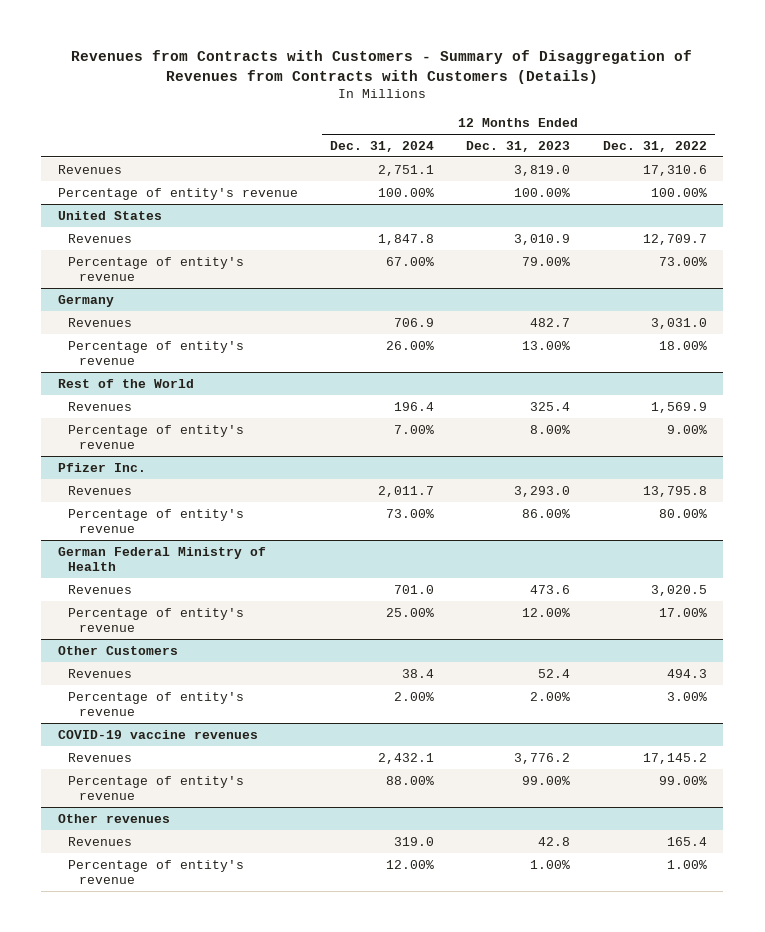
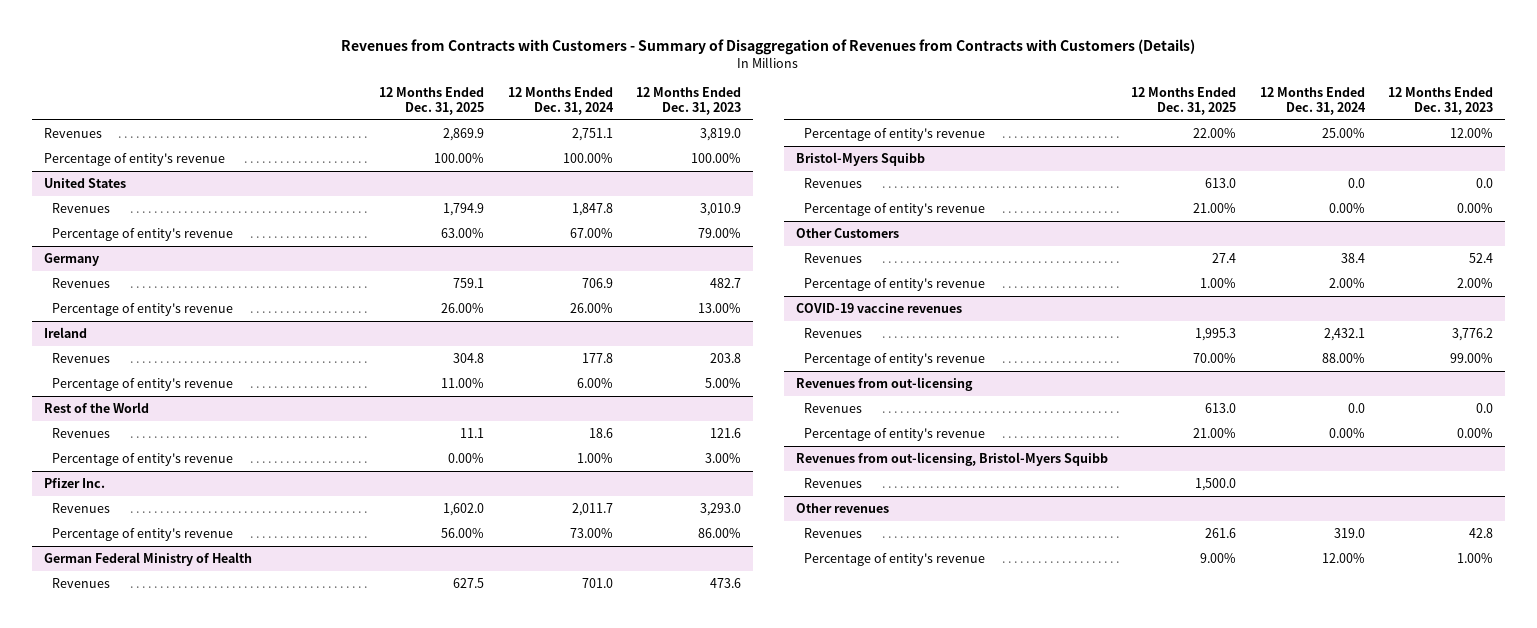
[602,140,707,152] Dec. 31, 2022 -> none
none -> [379,86,485,115] 12 Months Ended Dec. 31, 2025
none -> [43,326,87,338] Ireland
none -> [52,352,111,363] Revenues
none -> [52,377,234,391] Percentage of entity's revenue
[394,401,435,411] 196.4 -> [588,427,613,438] 18.6
[530,401,571,411] 325.4 -> [710,427,742,438] 121.6
[394,424,435,434] 7.00% -> [576,452,613,463] 1.00%
[530,424,571,434] 8.00% -> [705,452,742,463] 3.00%
none -> [795,151,925,166] Bristol-Myers Squibb
none -> [804,177,863,188] Revenues
none -> [804,202,986,216] Percentage of entity's revenue
none -> [795,376,973,391] Revenues from out-licensing
none -> [804,402,863,413] Revenues
none -> [804,427,986,441] Percentage of entity's revenue
none -> [795,451,1108,466] Revenues from out-licensing, Bristol-Myers Squibb
none -> [804,477,863,488] Revenues

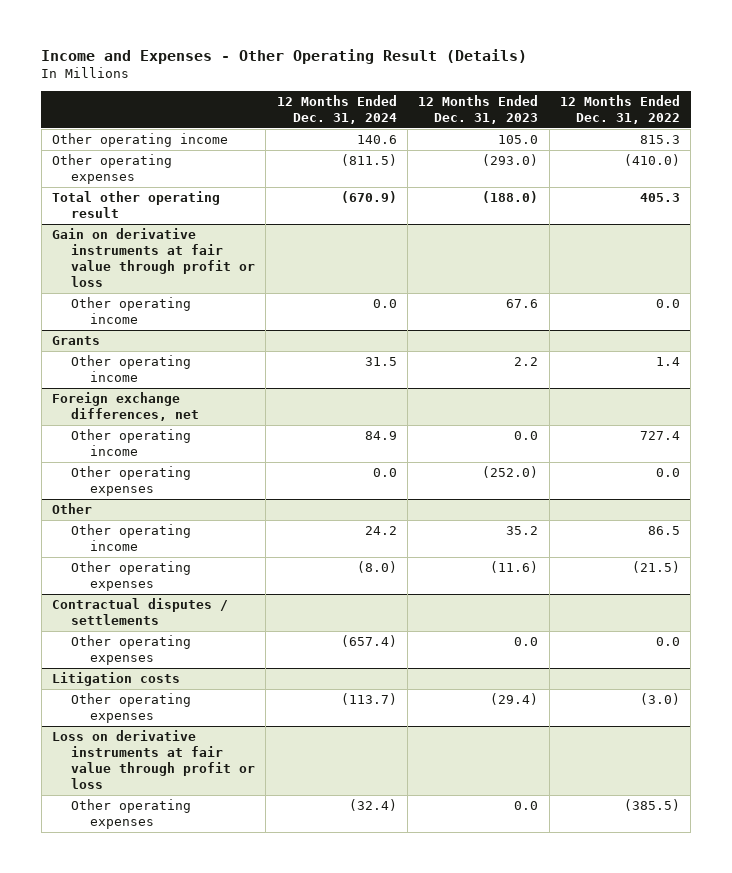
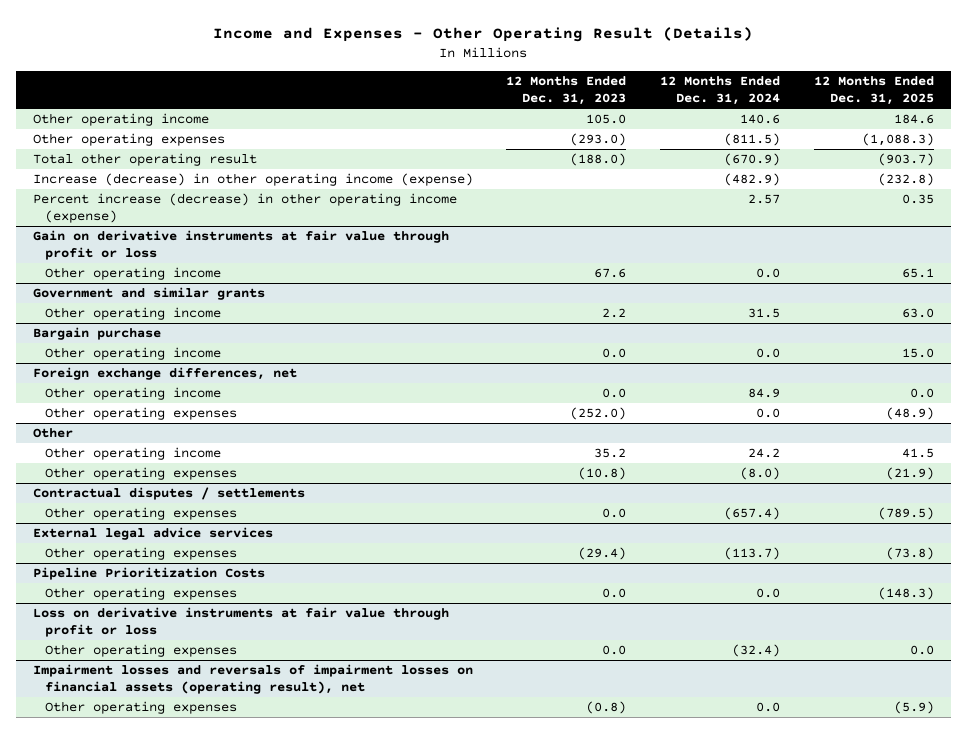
[559,95,680,125] 12 Months Ended Dec. 31, 2022 -> none
none -> [813,76,934,106] 12 Months Ended Dec. 31, 2025
none -> [32,173,473,187] Increase (decrease) in other operating income (expense)
none -> [32,193,457,224] Percent increase (decrease) in other operating income (expense)
[51,336,100,346] Grants -> [32,287,265,301] Government and similar grants
none -> [32,327,161,341] Bargain purchase
none -> [45,347,222,361] Other operating income
[490,561,539,574] (11.6) -> [578,467,627,481] (10.8)
[51,672,180,687] Litigation costs -> [32,527,273,541] External legal advice services
none -> [32,567,265,581] Pipeline Prioritization Costs
none -> [45,587,238,601] Other operating expenses
none -> [32,664,473,695] Impairment losses and reversals of impairment losses on financial assets (operating result), net
none -> [45,701,238,715] Other operating expenses

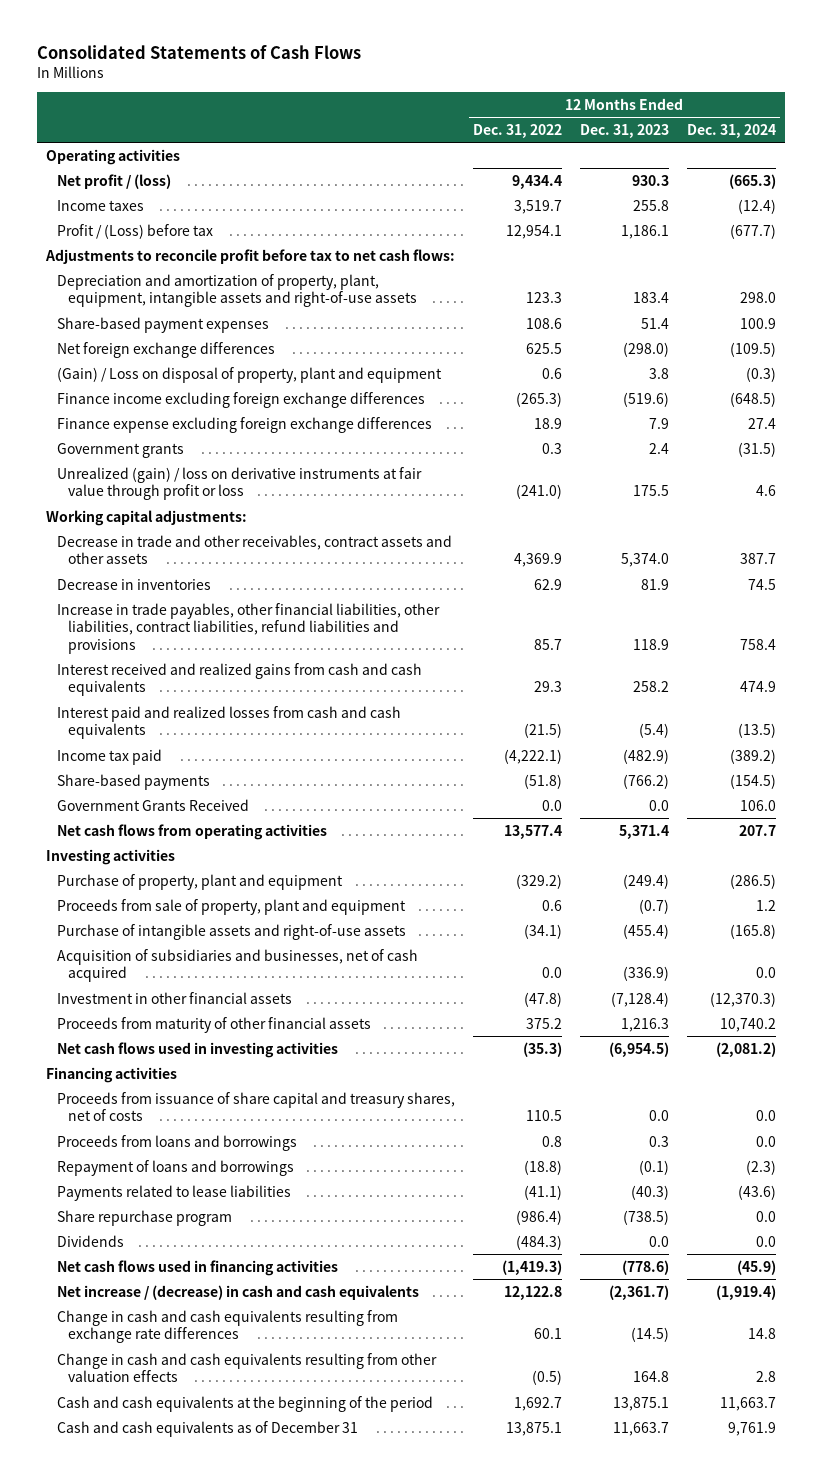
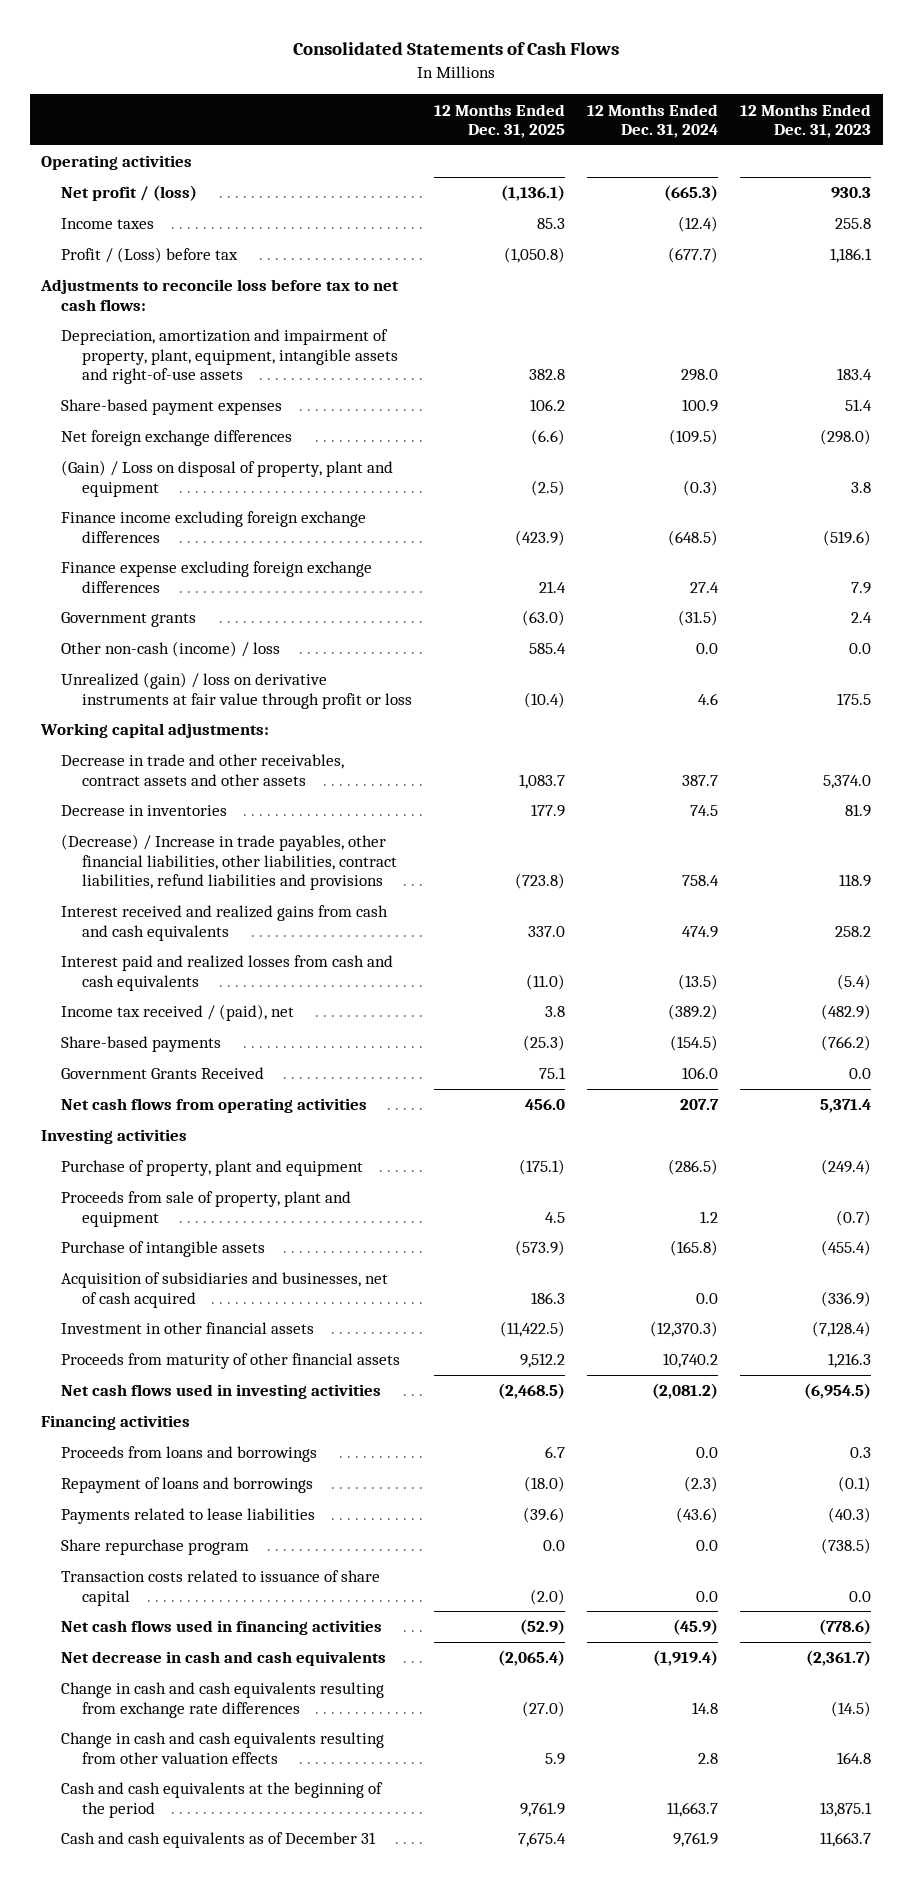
[473,123,563,138] Dec. 31, 2022 -> none
none -> [433,103,565,138] 12 Months Ended Dec. 31, 2025
[44,248,455,264] Adjustments to reconcile profit before tax to net cash flows: -> [39,279,399,311] Adjustments to reconcile loss before tax to net cash flows:
[57,273,418,308] Depreciation and amortization of property, plant, equipment, intangible assets and right-of-use assets -> [61,329,398,385] Depreciation, amortization and impairment of property, plant, equipment, intangible assets and right-of-use assets
none -> [61,641,281,658] Other non-cash (income) / loss
[57,602,441,654] Increase in trade payables, other financial liabilities, other liabilities, contract liabilities, refund liabilities and provisions -> [61,834,397,891] (Decrease) / Increase in trade payables, other financial liabilities, other liabilities, contract liabilities, refund liabilities and provisions
[57,748,163,765] Income tax paid -> [61,1004,295,1022] Income tax received / (paid), net
[57,923,407,940] Purchase of intangible assets and right-of-use assets -> [61,1241,266,1258] Purchase of intangible assets
[57,1091,456,1122] Proceeds from issuance of share capital and treasury shares, net of costs -> none
[57,1234,125,1247] Dividends -> none
none -> [61,1570,381,1606] Transaction costs related to issuance of share capital
[57,1284,420,1300] Net increase / (decrease) in cash and cash equivalents -> [61,1651,387,1667] Net decrease in cash and cash equivalents

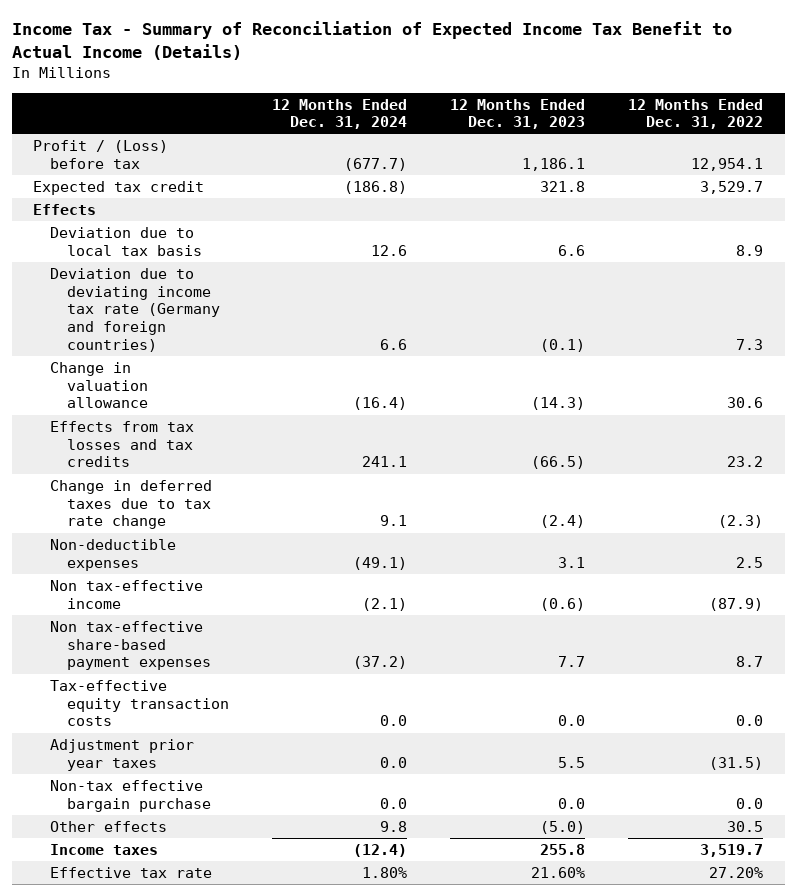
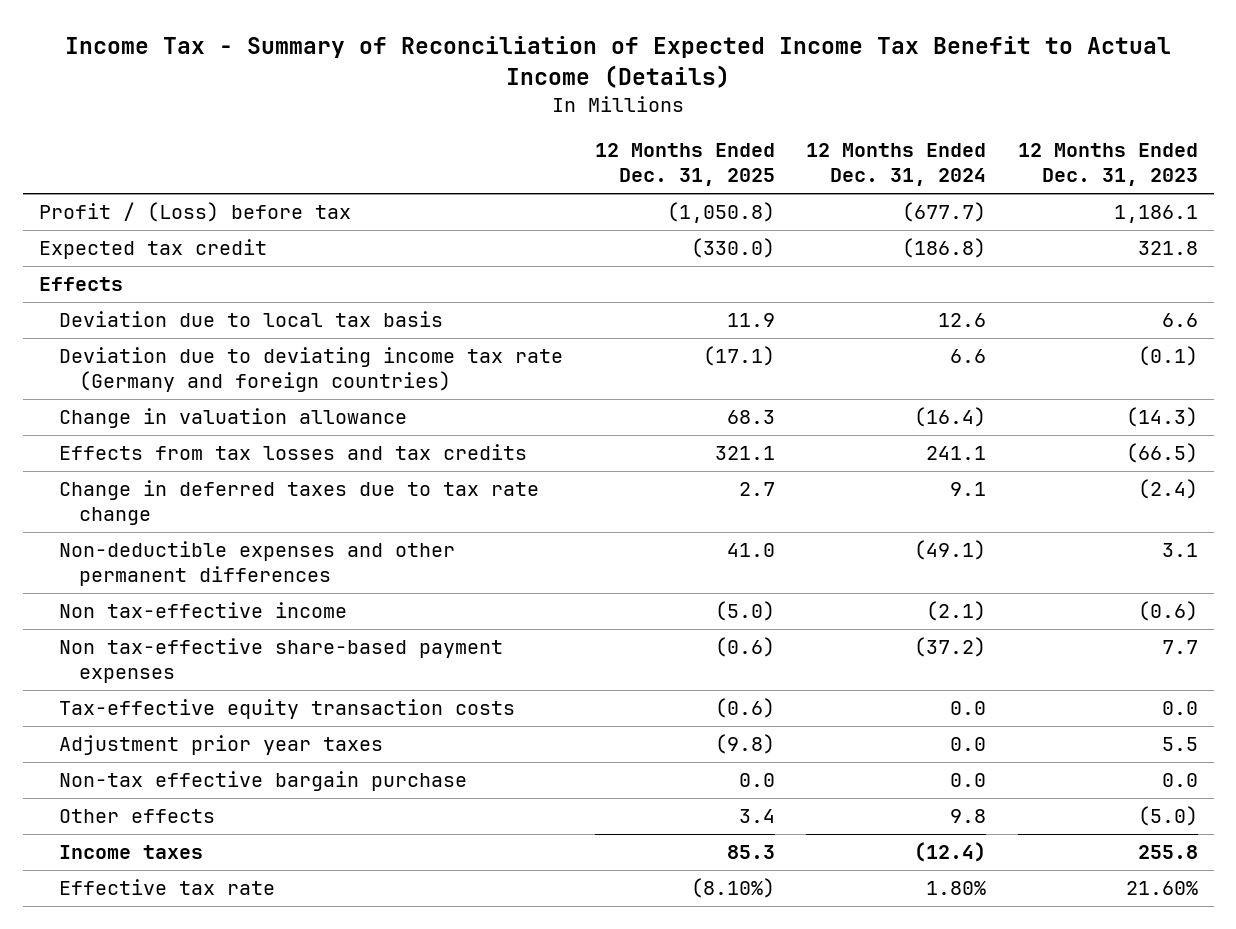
[628,98,764,130] 12 Months Ended Dec. 31, 2022 -> none
none -> [594,143,775,187] 12 Months Ended Dec. 31, 2025
[50,538,177,571] Non-deductible expenses -> [59,541,456,587] Non-deductible expenses and other permanent differences

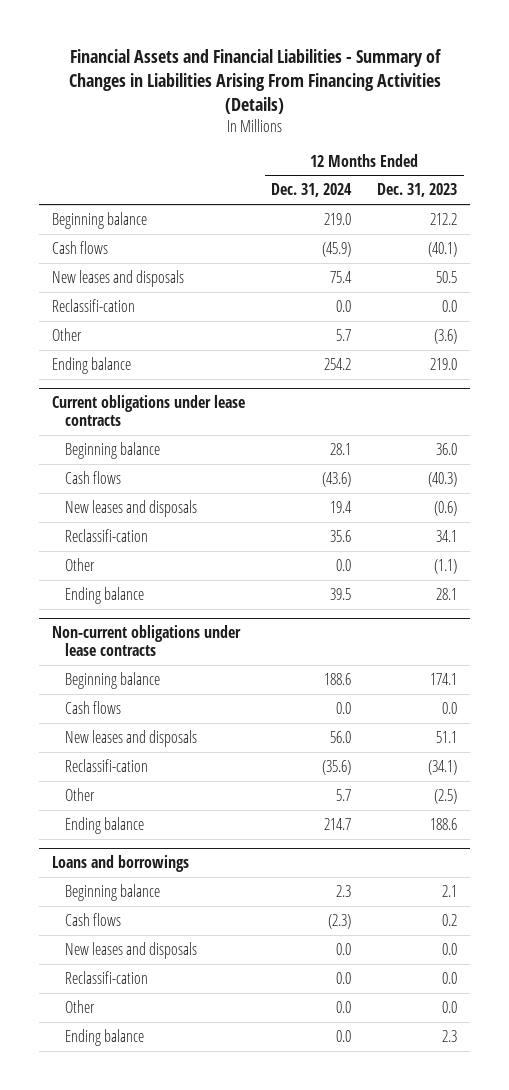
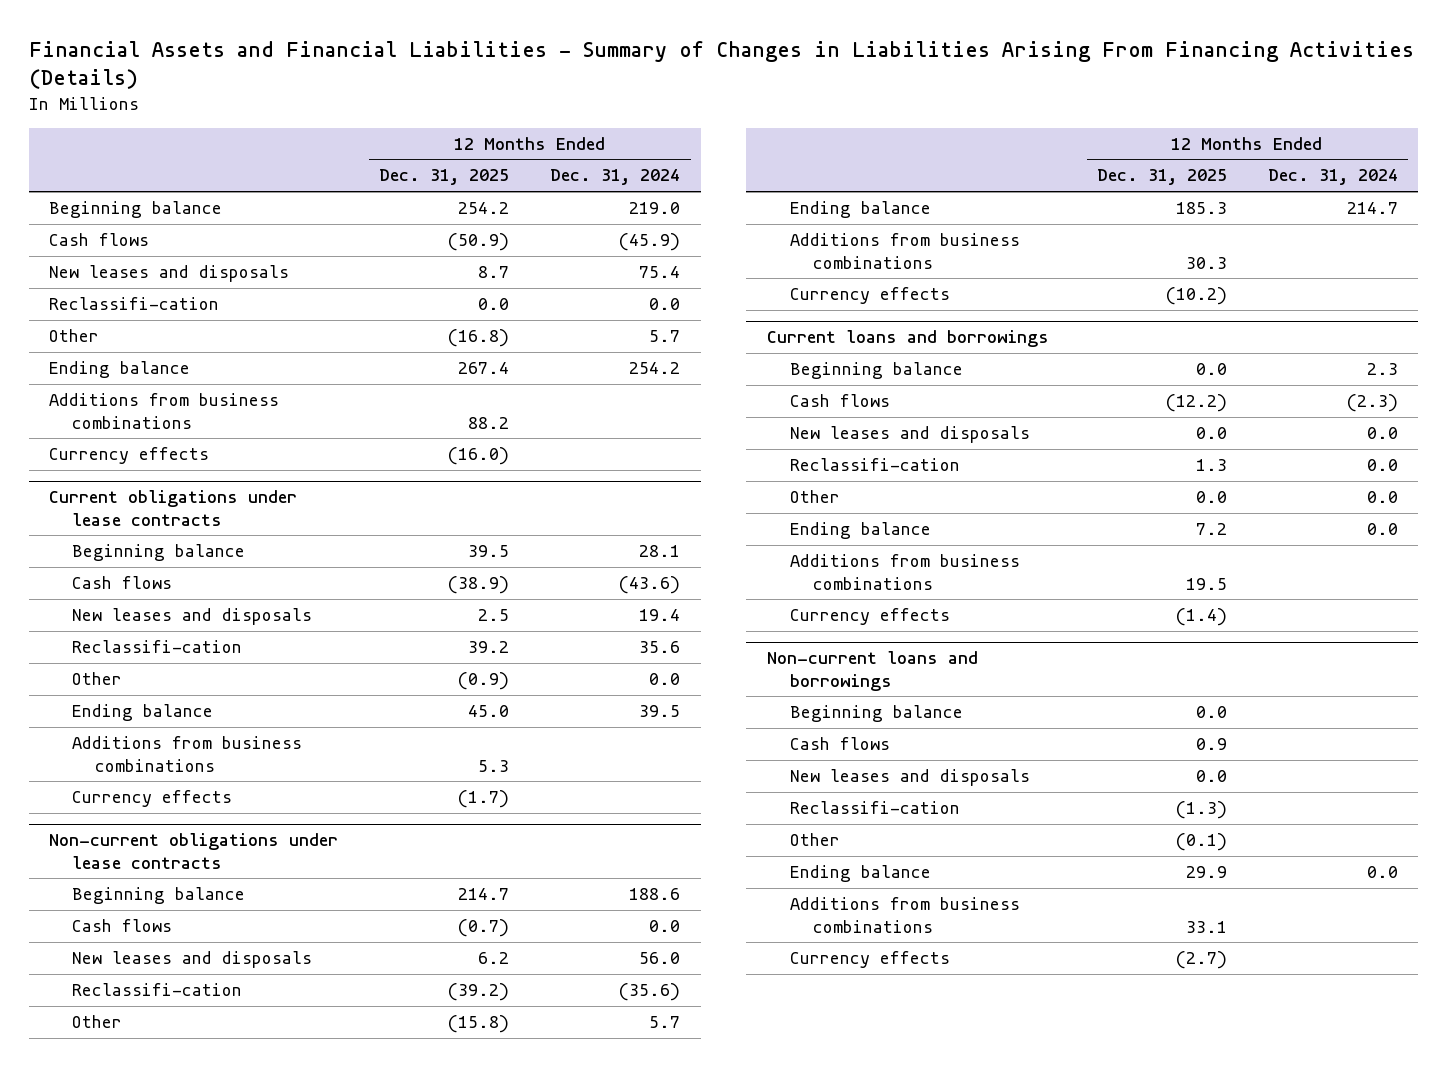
[377,183,458,198] Dec. 31, 2023 -> none
none -> [379,169,510,186] Dec. 31, 2025
none -> [49,393,280,429] Additions from business combinations
none -> [49,447,210,465] Currency effects
none -> [72,736,303,772] Additions from business combinations
none -> [72,790,233,808] Currency effects
none -> [789,233,1020,269] Additions from business combinations
none -> [789,287,950,305] Currency effects
[52,854,190,872] Loans and borrowings -> [766,330,1049,348] Current loans and borrowings
none -> [789,554,1020,590] Additions from business combinations
none -> [789,608,950,626] Currency effects
none -> [766,651,978,691] Non-current loans and borrowings
none -> [789,705,963,723] Beginning balance
none -> [789,737,890,751] Cash flows
none -> [789,769,1030,787] New leases and disposals
none -> [789,801,960,815] Reclassifi-cation
none -> [789,833,840,847] Other
none -> [789,865,931,883] Ending balance
none -> [789,897,1020,933] Additions from business combinations
none -> [789,951,950,969] Currency effects

